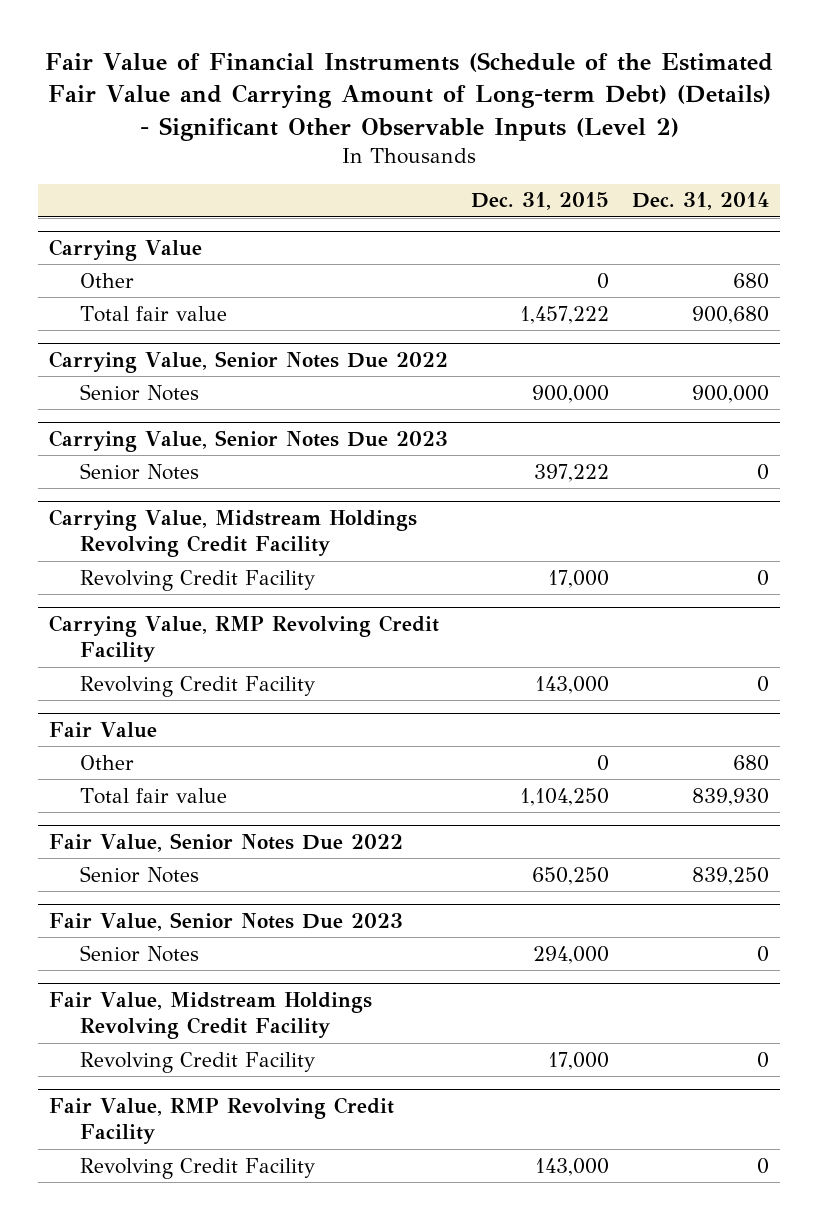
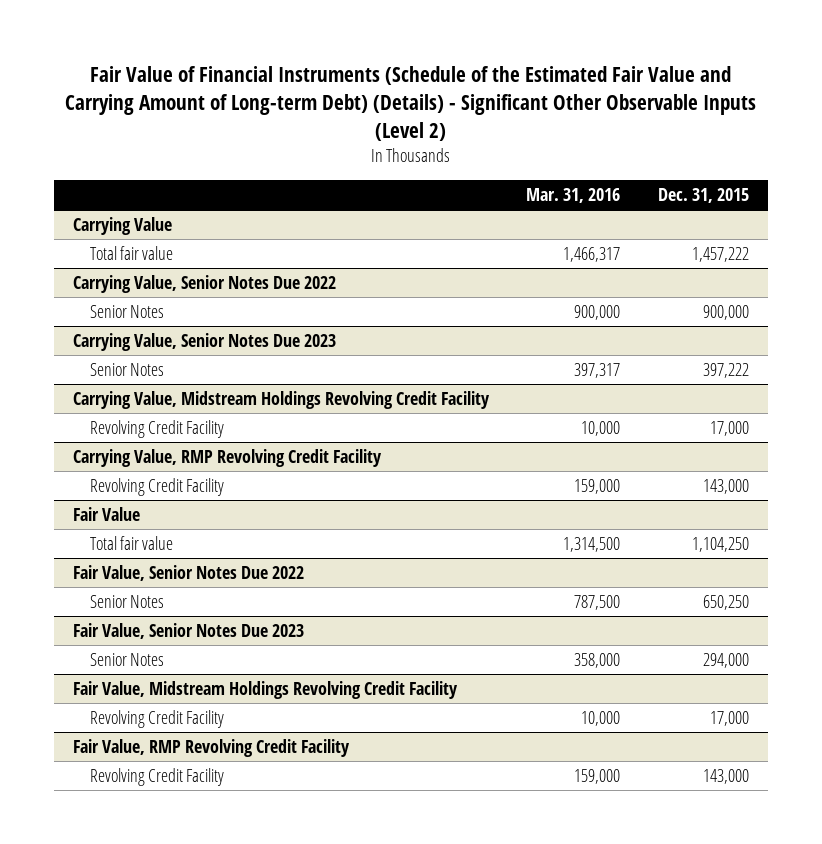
[631,192,769,211] Dec. 31, 2014 -> none
none -> [526,187,621,203] Mar. 31, 2016
[79,272,134,288] Other -> none
[79,754,134,770] Other -> none

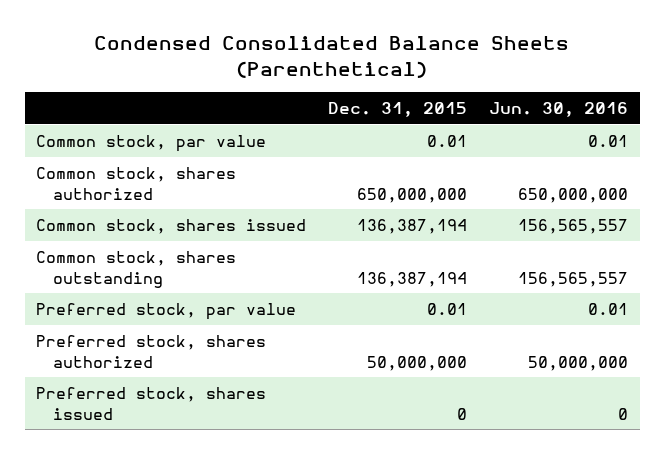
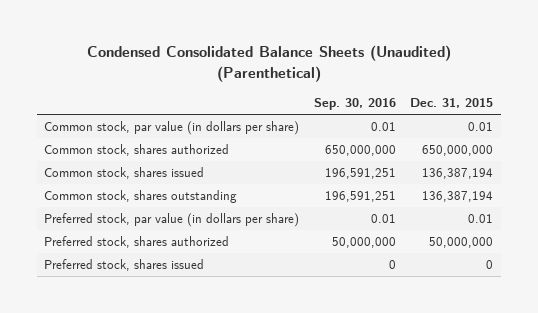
[94,36,570,78] Condensed Consolidated Balance Sheets (Parenthetical) -> [86,45,451,82] Condensed Consolidated Balance Sheets (Unaudited) (Parenthetical)
[489,101,629,117] Jun. 30, 2016 -> none
none -> [313,98,396,111] Sep. 30, 2016
[36,135,267,153] Common stock, par value -> [44,121,300,136] Common stock, par value (in dollars per share)
[36,303,297,321] Preferred stock, par value -> [44,213,300,228] Preferred stock, par value (in dollars per share)

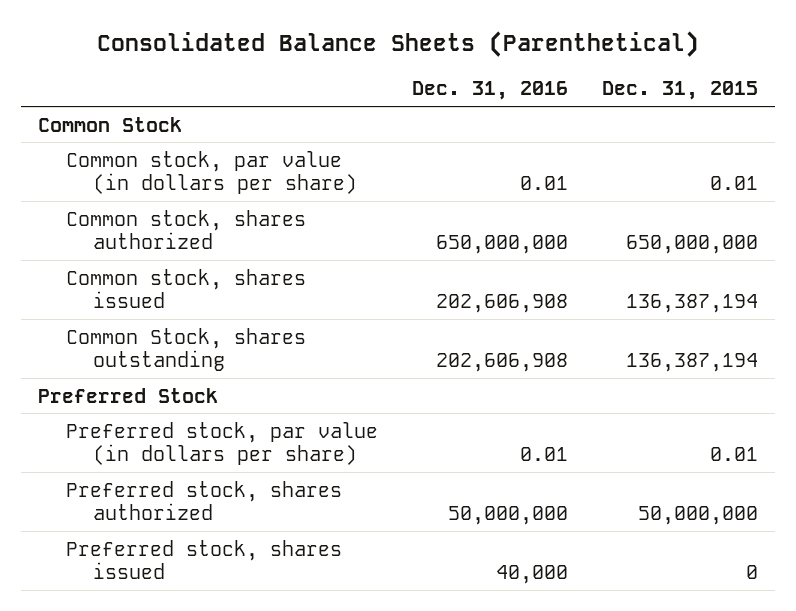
[86,45,451,82] Condensed Consolidated Balance Sheets (Unaudited) (Parenthetical) -> [96,31,699,58] Consolidated Balance Sheets (Parenthetical)
[313,98,396,111] Sep. 30, 2016 -> none
none -> [411,81,568,101] Dec. 31, 2016
none -> [37,116,182,132] Common Stock
[44,190,238,204] Common stock, shares outstanding -> [65,327,306,372] Common Stock, shares outstanding
none -> [37,387,218,403] Preferred Stock

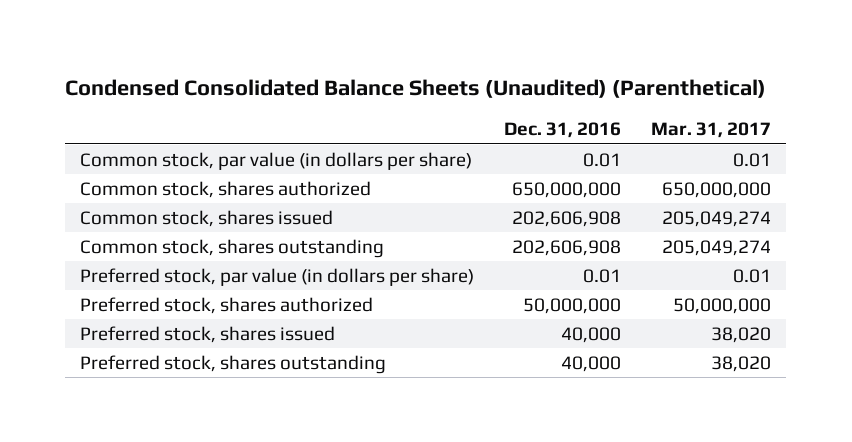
[96,31,699,58] Consolidated Balance Sheets (Parenthetical) -> [65,79,767,99] Condensed Consolidated Balance Sheets (Unaudited) (Parenthetical)
[601,81,758,101] Dec. 31, 2015 -> none
none -> [651,122,772,139] Mar. 31, 2017
[37,116,182,132] Common Stock -> none
[37,387,218,403] Preferred Stock -> none
[65,327,306,372] Common Stock, shares outstanding -> [80,238,385,258] Common stock, shares outstanding
none -> [80,354,387,374] Preferred stock, shares outstanding

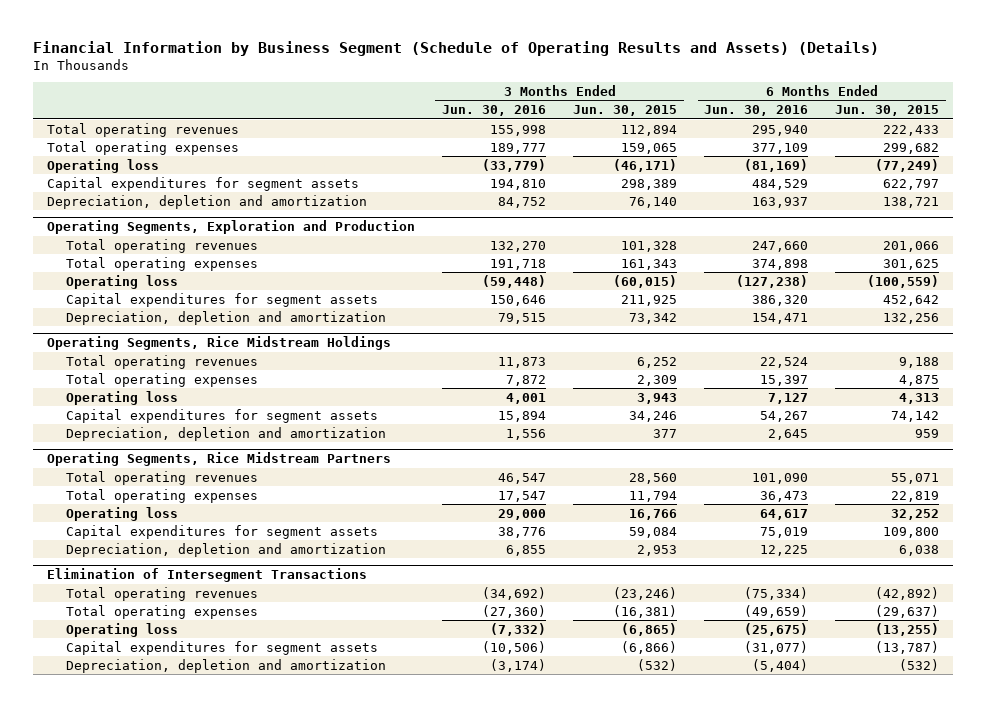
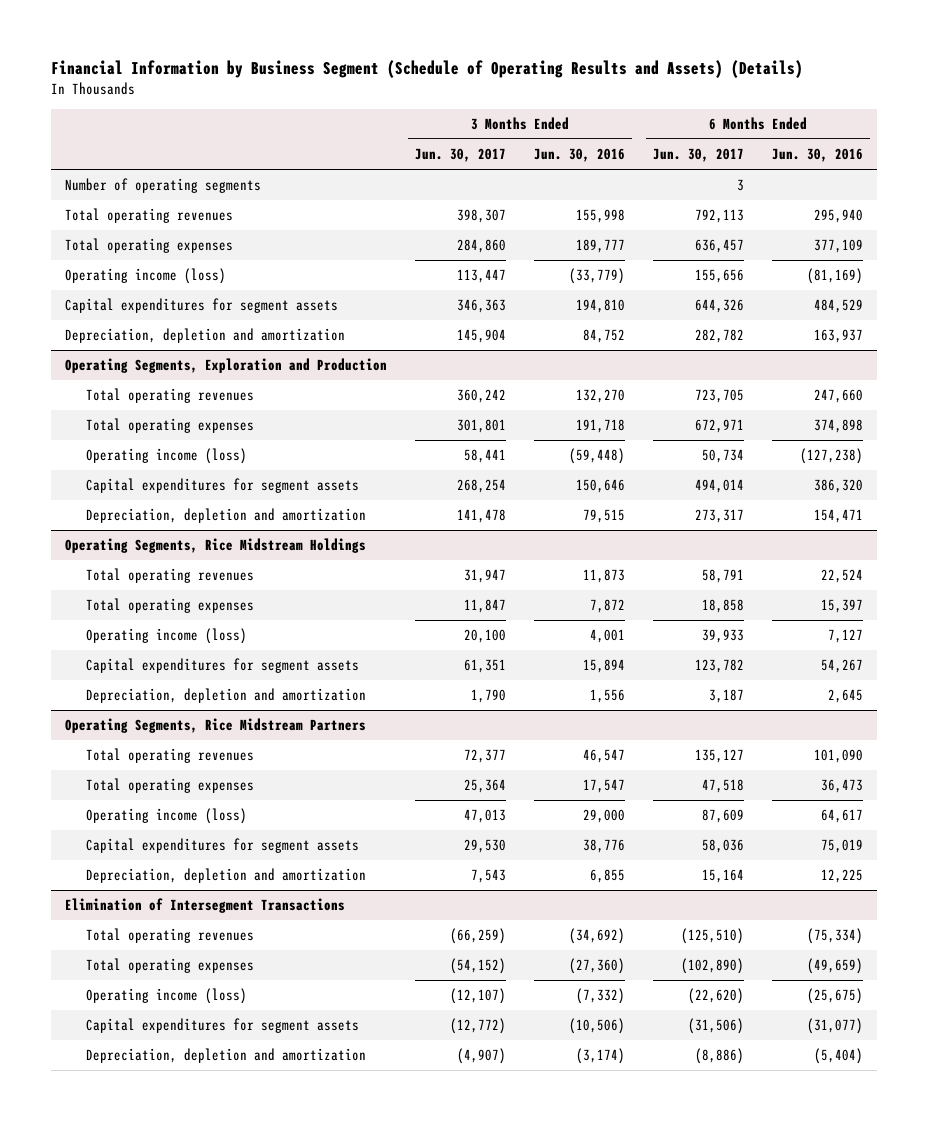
[573,104,678,116] Jun. 30, 2015 -> none
[835,104,940,116] Jun. 30, 2015 -> none
none -> [415,148,507,163] Jun. 30, 2017
none -> [653,148,745,163] Jun. 30, 2017
none -> [65,178,262,194] Number of operating segments
[47,158,160,173] Operating loss -> [65,268,227,285] Operating income (loss)
[65,274,178,289] Operating loss -> [85,448,247,465] Operating income (loss)
[65,390,178,405] Operating loss -> [85,628,247,645] Operating income (loss)
[65,506,178,521] Operating loss -> [85,808,247,825] Operating income (loss)
[65,622,178,637] Operating loss -> [85,988,247,1005] Operating income (loss)

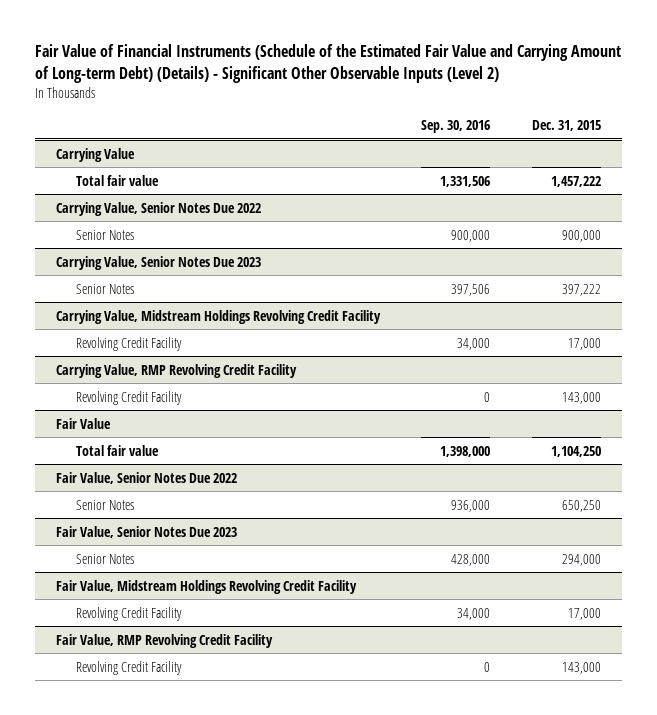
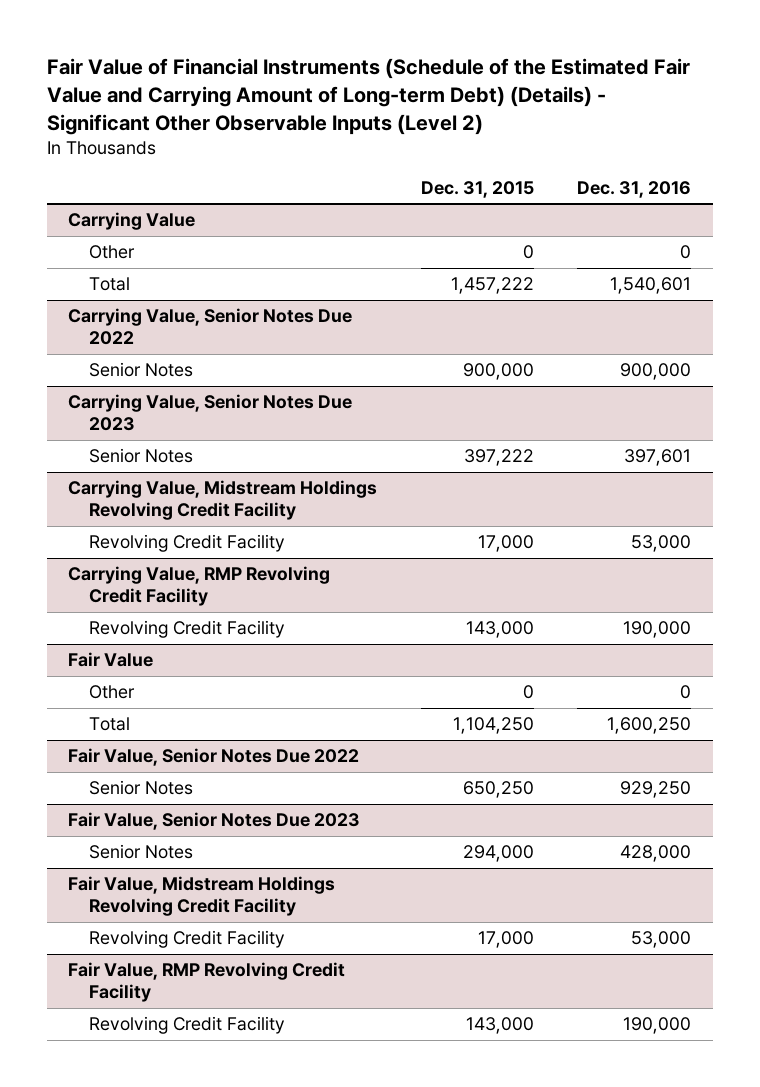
[421,120,491,134] Sep. 30, 2016 -> none
none -> [577,180,692,198] Dec. 31, 2016
none -> [88,245,135,260] Other
[76,174,160,186] Total fair value -> [88,277,130,292] Total
none -> [88,685,135,700] Other
[76,444,160,456] Total fair value -> [88,717,130,732] Total

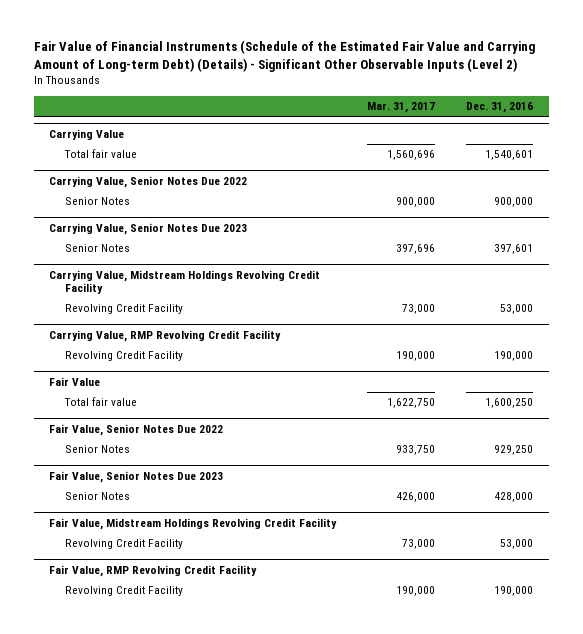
[420,180,534,198] Dec. 31, 2015 -> none
none -> [367,101,436,113] Mar. 31, 2017
[88,245,135,260] Other -> none
[88,277,130,292] Total -> [64,149,138,159] Total fair value
[88,685,135,700] Other -> none
[88,717,130,732] Total -> [64,397,138,407] Total fair value

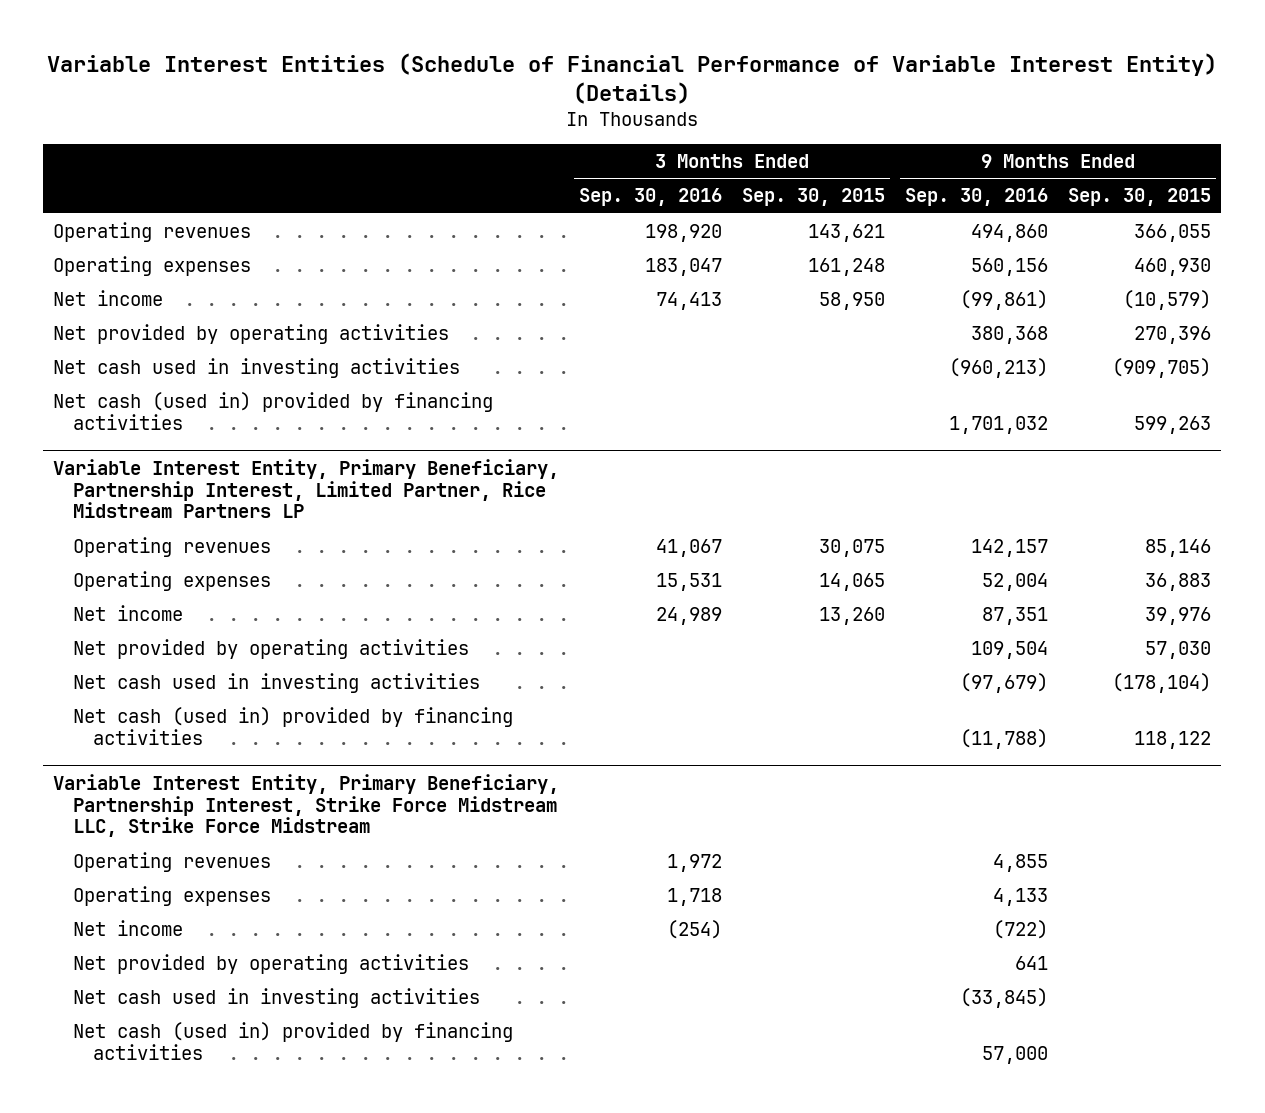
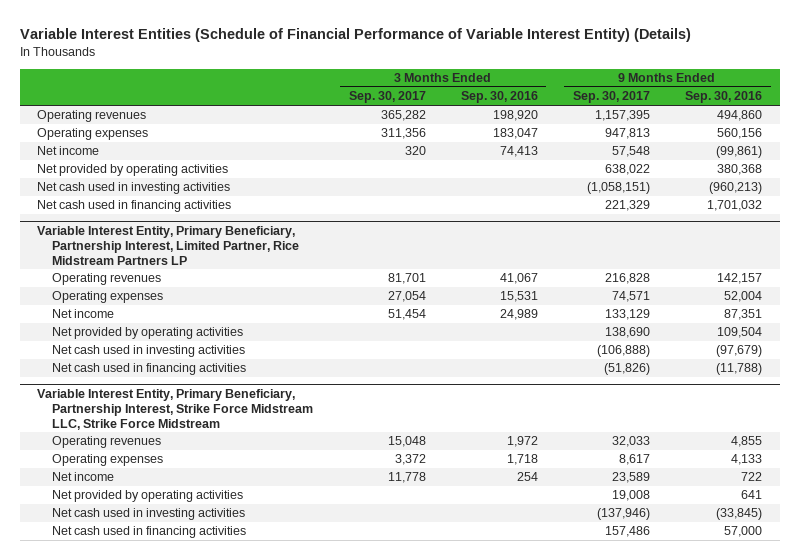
[742,188,886,207] Sep. 30, 2015 -> none
[1068,188,1212,207] Sep. 30, 2015 -> none
none -> [348,91,426,104] Sep. 30, 2017
none -> [572,91,650,104] Sep. 30, 2017
[53,391,494,430] Net cash (used in) provided by financing activities -> [37,200,232,213] Net cash used in financing activities
[73,706,514,745] Net cash (used in) provided by financing activities -> [52,363,247,376] Net cash used in financing activities
[667,919,723,939] (254) -> [516,472,538,482] 254
[993,919,1049,939] (722) -> [741,472,763,482] 722
[73,1021,514,1060] Net cash (used in) provided by financing activities -> [52,526,247,539] Net cash used in financing activities

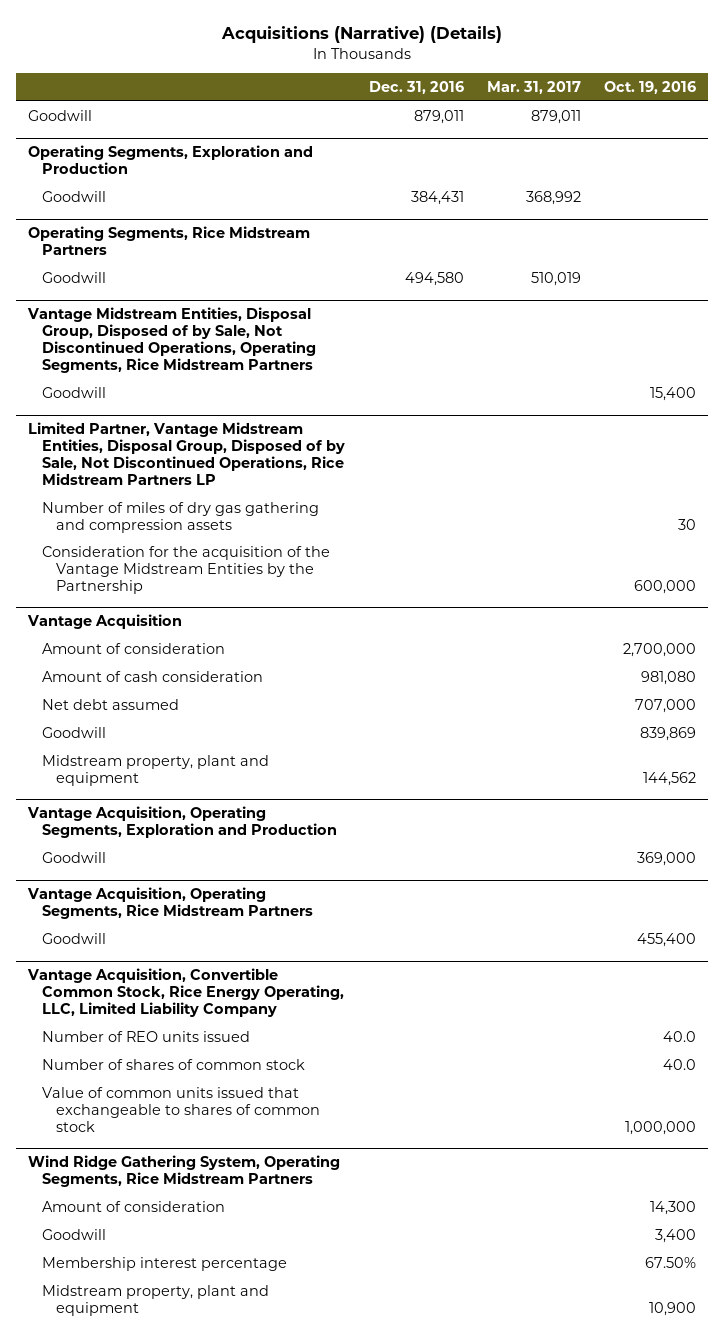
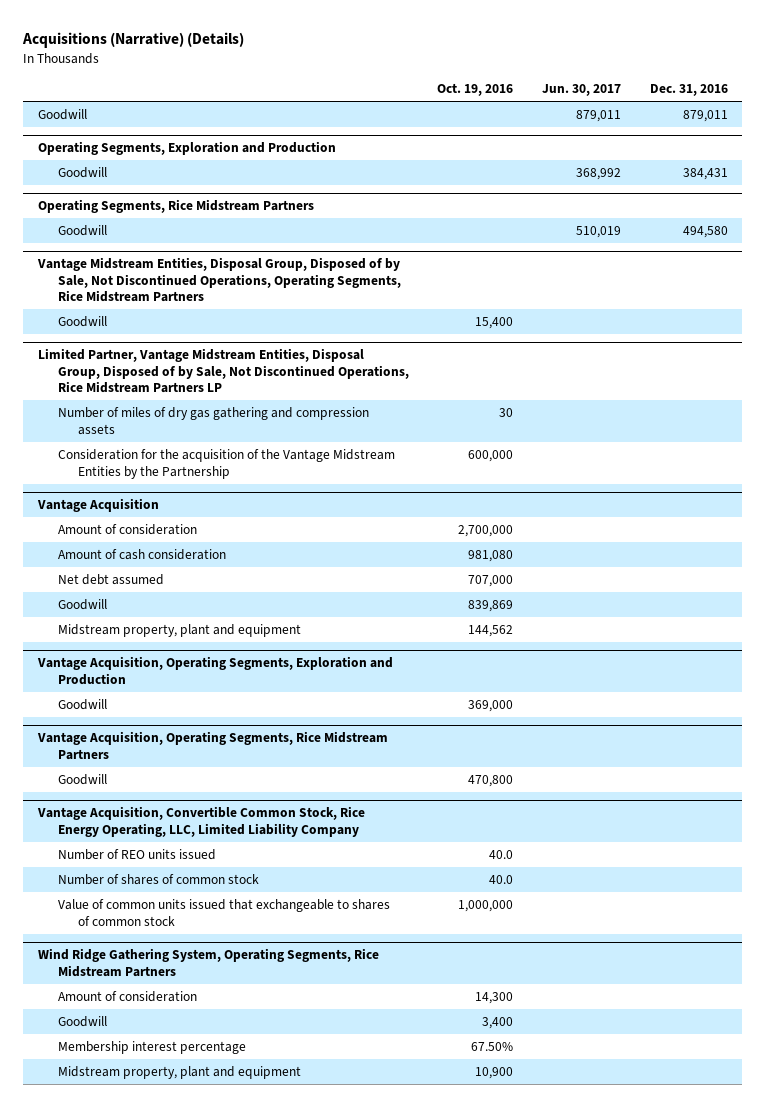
[486,80,581,94] Mar. 31, 2017 -> none
none -> [542,84,622,97] Jun. 30, 2017
[637,932,697,947] 455,400 -> [468,775,514,788] 470,800

